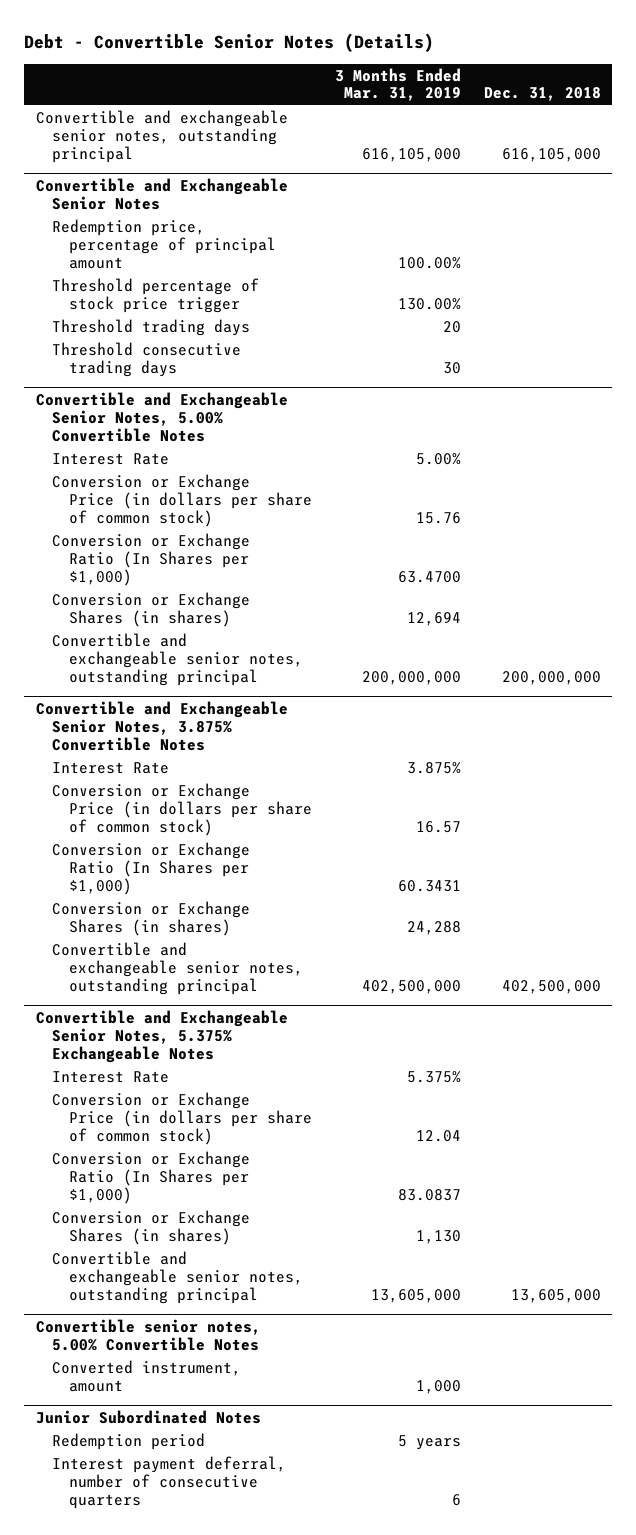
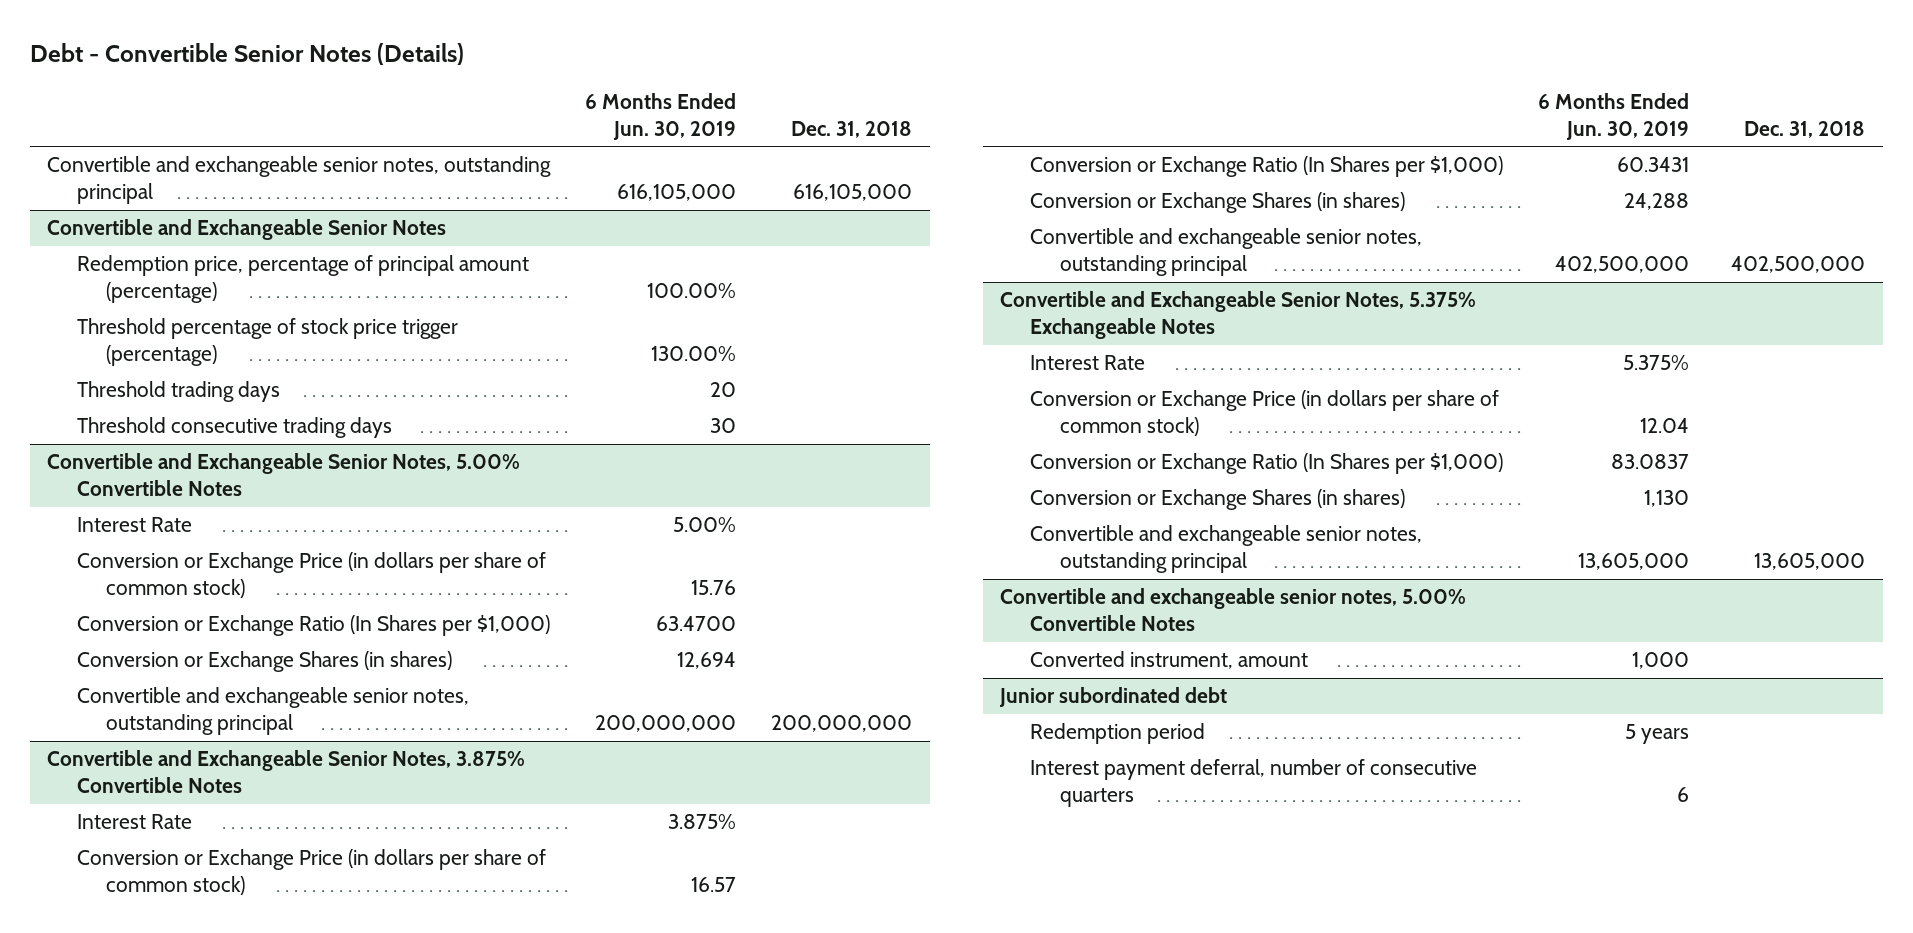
[334,67,461,102] 3 Months Ended Mar. 31, 2019 -> none
none -> [585,92,737,140] 6 Months Ended Jun. 30, 2019
[52,218,277,269] Redemption price, percentage of principal amount -> [76,255,529,304] Redemption price, percentage of principal amount (percentage)
[52,277,260,313] Threshold percentage of stock price trigger -> [76,318,458,367] Threshold percentage of stock price trigger (percentage)
[35,1318,261,1351] Convertible senior notes, 5.00% Convertible Notes -> [1000,588,1467,632] Convertible and exchangeable senior notes, 5.00% Convertible Notes
[35,1409,261,1424] Junior Subordinated Notes -> [999,687,1228,708] Junior subordinated debt

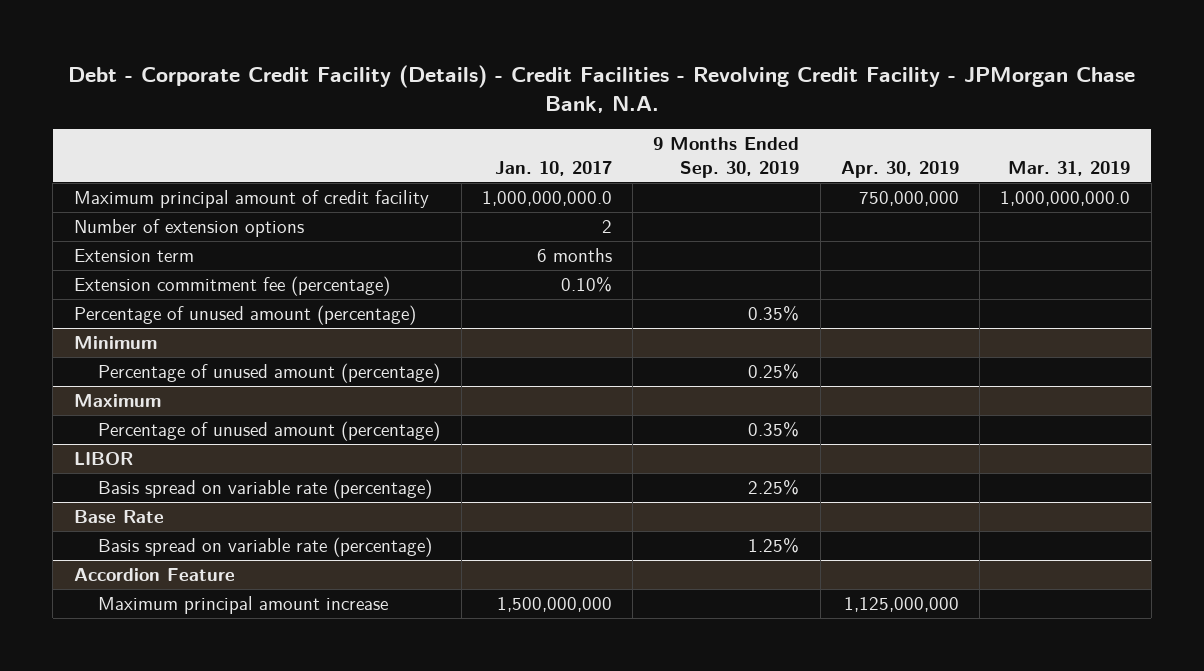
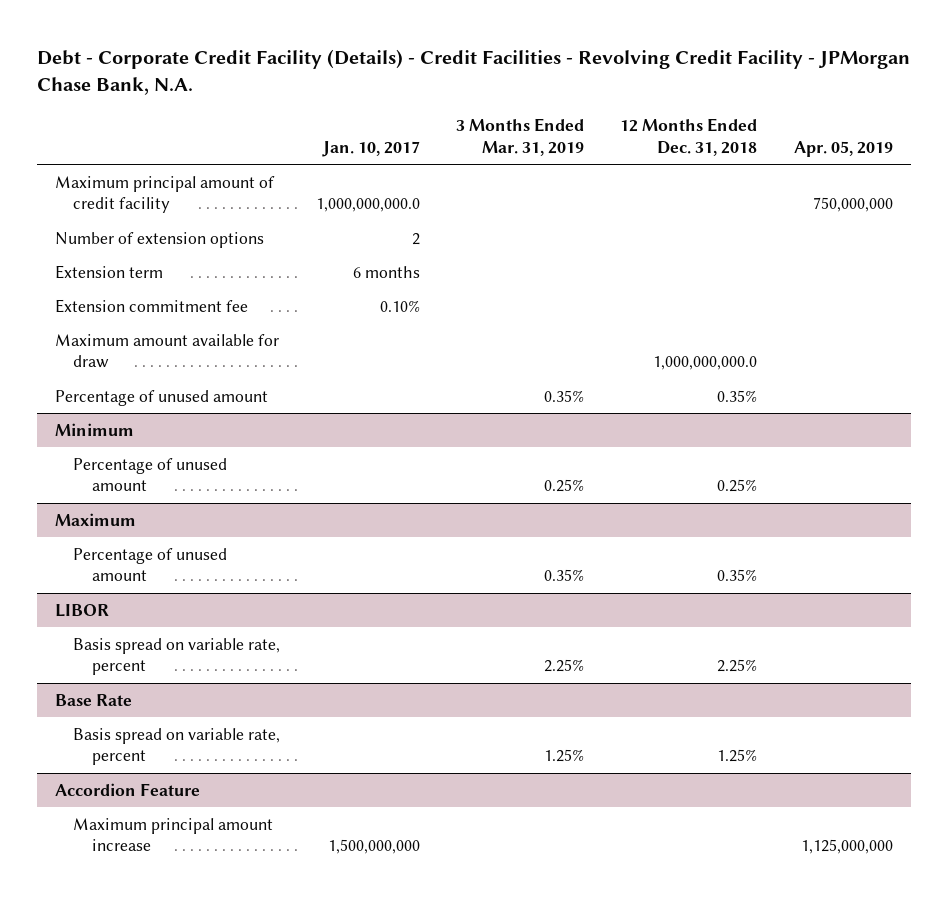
[653,137,800,178] 9 Months Ended Sep. 30, 2019 -> none
[840,160,959,178] Apr. 30, 2019 -> none
[1008,160,1131,176] Mar. 31, 2019 -> none
none -> [456,118,585,156] 3 Months Ended Mar. 31, 2019
none -> [620,118,758,156] 12 Months Ended Dec. 31, 2018
none -> [793,140,893,157] Apr. 05, 2019
[73,275,390,296] Extension commitment fee (percentage) -> [55,298,249,313] Extension commitment fee
none -> [55,333,280,369] Maximum amount available for draw
[73,304,416,325] Percentage of unused amount (percentage) -> [55,389,269,406] Percentage of unused amount
[98,362,441,383] Percentage of unused amount (percentage) -> [73,457,228,492] Percentage of unused amount
[98,420,441,441] Percentage of unused amount (percentage) -> [73,547,228,582] Percentage of unused amount
[98,478,433,499] Basis spread on variable rate (percentage) -> [73,637,281,676] Basis spread on variable rate, percent
[98,536,433,557] Basis spread on variable rate (percentage) -> [73,727,281,766] Basis spread on variable rate, percent

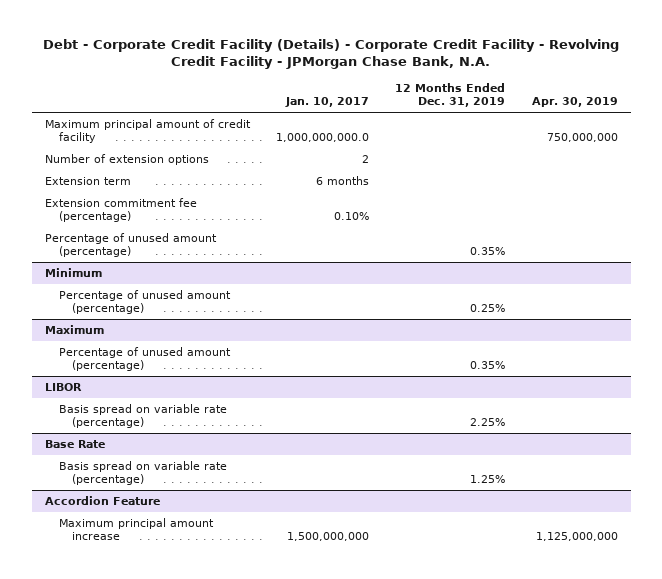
[37,49,911,96] Debt - Corporate Credit Facility (Details) - Credit Facilities - Revolving Credit Facility - JPMorgan Chase Bank, N.A. -> [43,38,620,70] Debt - Corporate Credit Facility (Details) - Corporate Credit Facility - Revolving Credit Facility - JPMorgan Chase Bank, N.A.
[456,118,585,156] 3 Months Ended Mar. 31, 2019 -> none
[620,118,758,156] 12 Months Ended Dec. 31, 2018 -> none
[793,140,893,157] Apr. 05, 2019 -> none
none -> [395,83,506,108] 12 Months Ended Dec. 31, 2019
none -> [531,97,618,108] Apr. 30, 2019
[55,333,280,369] Maximum amount available for draw -> none
[55,298,249,313] Extension commitment fee -> [44,198,197,223] Extension commitment fee (percentage)
[55,389,269,406] Percentage of unused amount -> [44,233,217,258] Percentage of unused amount (percentage)
[73,457,228,492] Percentage of unused amount -> [58,290,231,315] Percentage of unused amount (percentage)
[73,547,228,582] Percentage of unused amount -> [58,347,231,372] Percentage of unused amount (percentage)
[73,637,281,676] Basis spread on variable rate, percent -> [58,404,227,429] Basis spread on variable rate (percentage)
[73,727,281,766] Basis spread on variable rate, percent -> [58,461,227,486] Basis spread on variable rate (percentage)

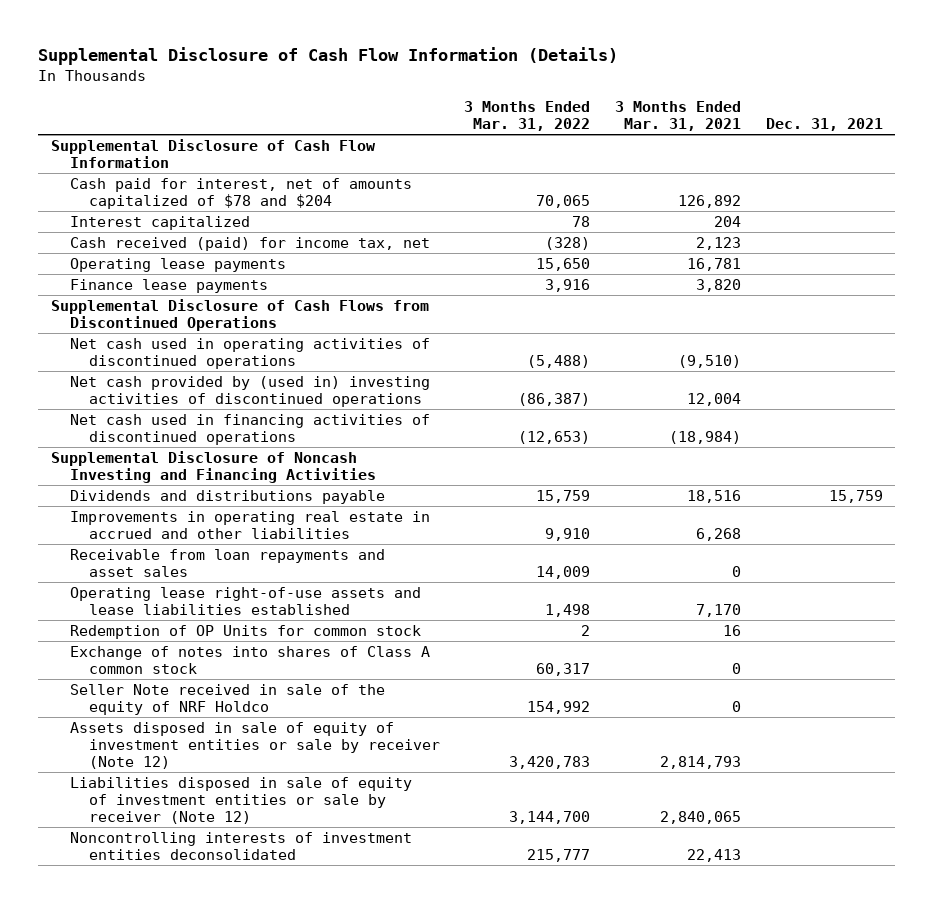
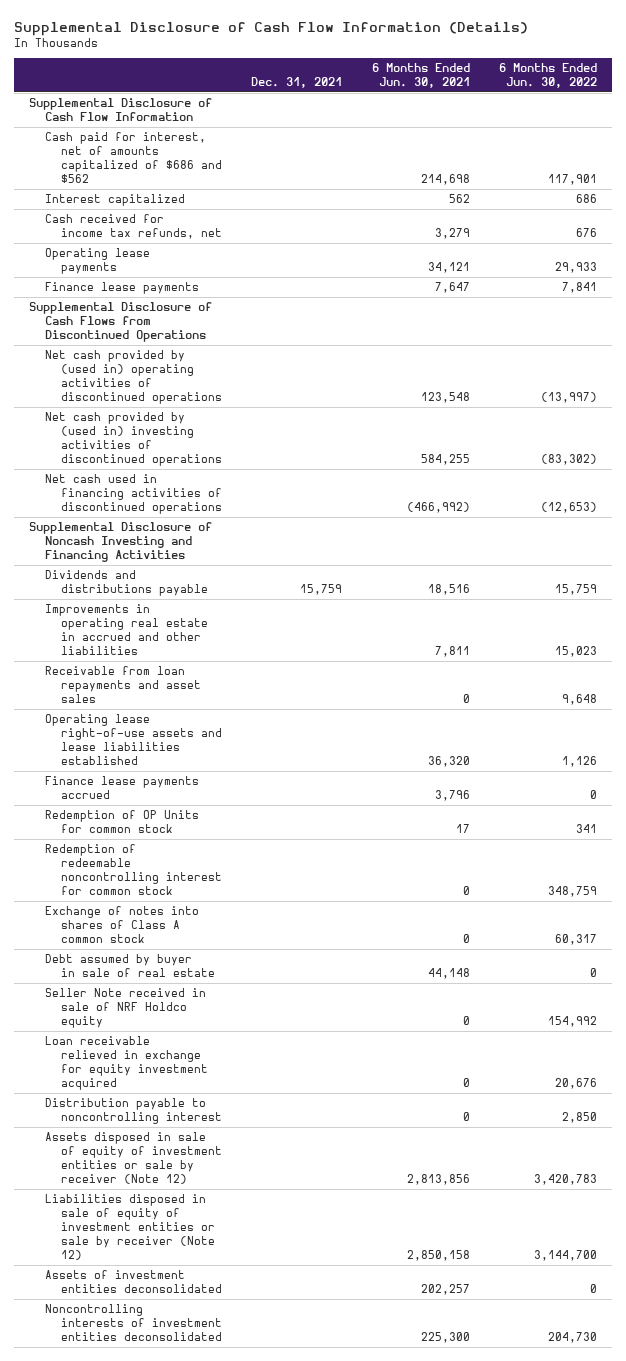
[464,101,591,132] 3 Months Ended Mar. 31, 2022 -> none
[615,101,742,132] 3 Months Ended Mar. 31, 2021 -> none
none -> [371,63,470,89] 6 Months Ended Jun. 30, 2021
none -> [498,63,597,89] 6 Months Ended Jun. 30, 2022
[69,177,412,209] Cash paid for interest, net of amounts capitalized of $78 and $204 -> [44,132,222,183] Cash paid for interest, net of amounts capitalized of $686 and $562
[69,236,430,251] Cash received (paid) for income tax, net -> [44,214,222,240] Cash received for income tax refunds, net
[69,337,430,369] Net cash used in operating activities of discontinued operations -> [44,350,222,404] Net cash provided by (used in) operating activities of discontinued operations
none -> [44,776,199,800] Finance lease payments accrued
none -> [44,844,222,895] Redemption of redeemable noncontrolling interest for common stock
none -> [44,954,215,978] Debt assumed by buyer in sale of real estate
[69,683,385,715] Seller Note received in sale of the equity of NRF Holdco -> [44,988,206,1029] Seller Note received in sale of NRF Holdco equity
none -> [44,1036,208,1090] Loan receivable relieved in exchange for equity investment acquired
none -> [44,1098,222,1125] Distribution payable to noncontrolling interest
none -> [44,1270,222,1294] Assets of investment entities deconsolidated

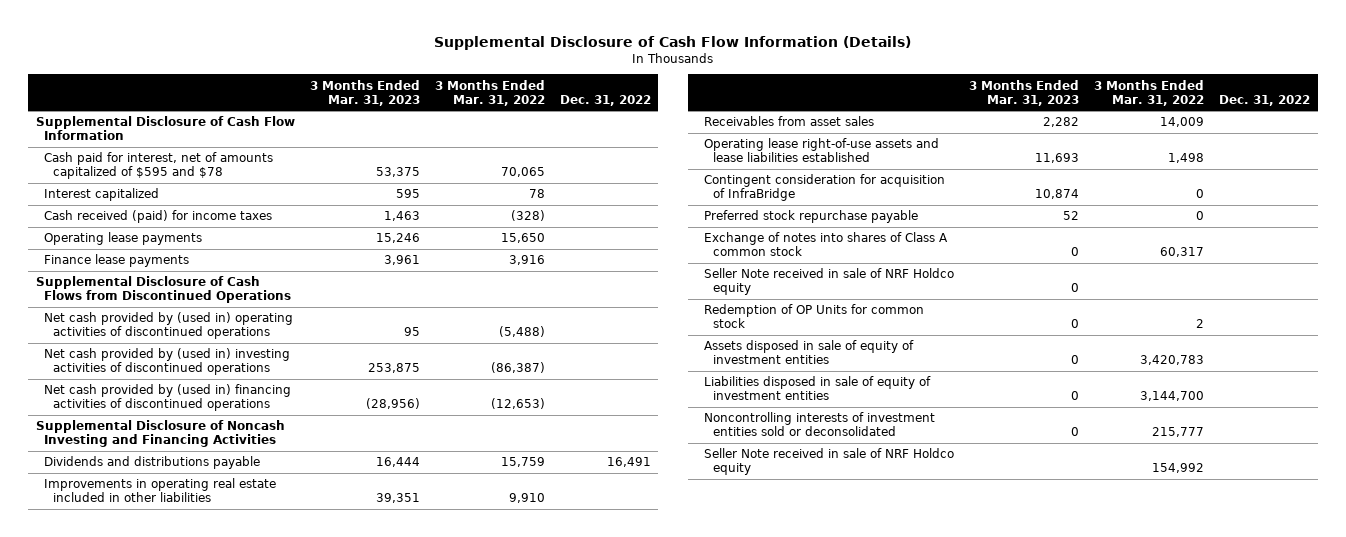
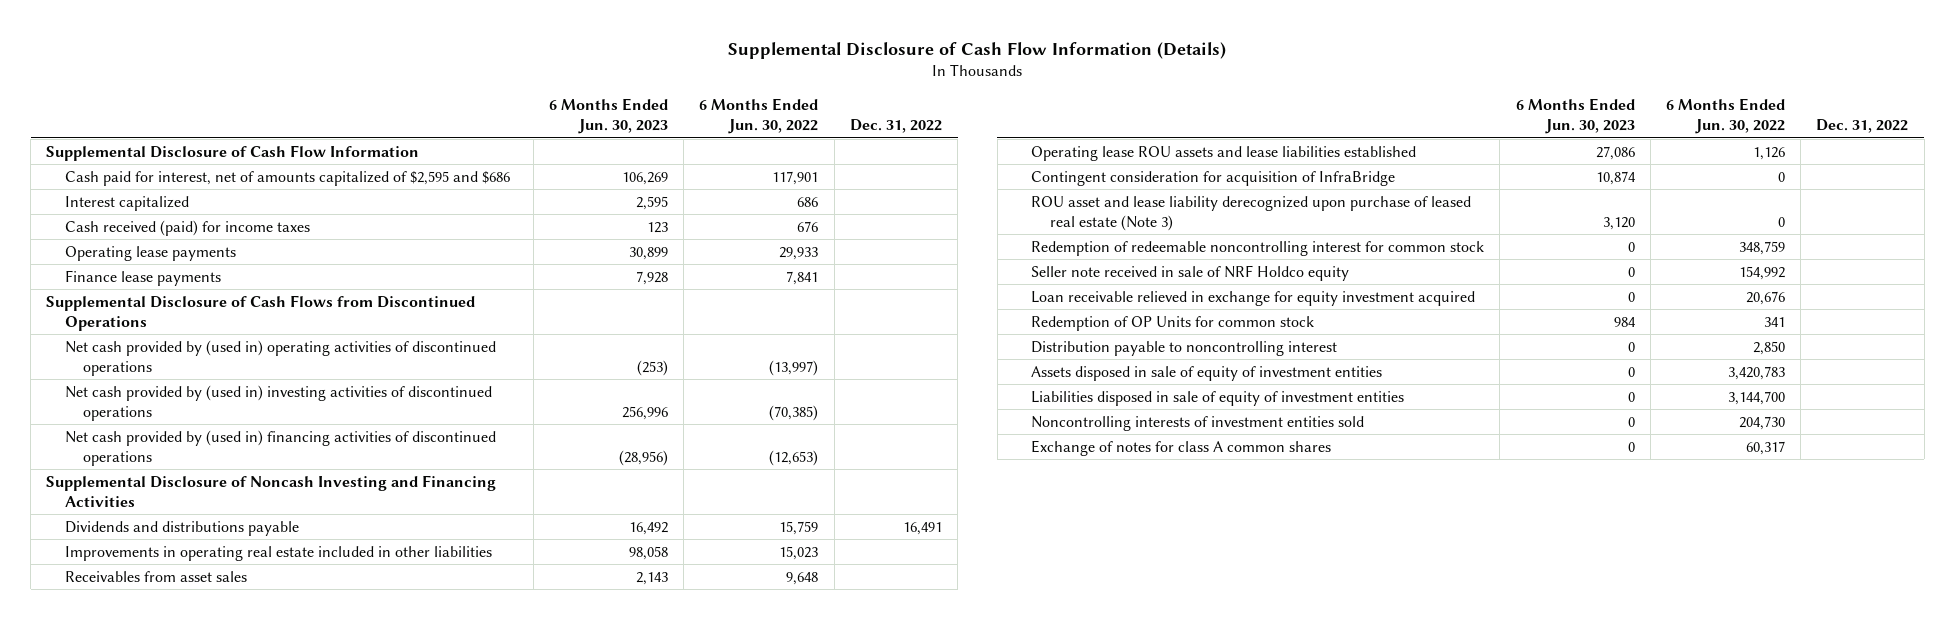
[309,79,420,106] 3 Months Ended Mar. 31, 2023 -> none
[434,79,545,106] 3 Months Ended Mar. 31, 2022 -> none
none -> [549,98,669,135] 6 Months Ended Jun. 30, 2023
none -> [699,98,819,135] 6 Months Ended Jun. 30, 2022
[44,152,274,180] Cash paid for interest, net of amounts capitalized of $595 and $78 -> [64,170,510,186] Cash paid for interest, net of amounts capitalized of $2,595 and $686
[704,138,940,163] Operating lease right-of-use assets and lease liabilities established -> [1031,145,1417,161] Operating lease ROU assets and lease liabilities established
[704,210,919,224] Preferred stock repurchase payable -> none
[704,232,949,257] Exchange of notes into shares of Class A common stock -> none
none -> [1031,195,1472,231] ROU asset and lease liability derecognized upon purchase of leased real estate (Note 3)
none -> [1031,240,1485,256] Redemption of redeemable noncontrolling interest for common stock
[704,268,955,296] Seller Note received in sale of NRF Holdco equity -> [1031,264,1350,281] Seller note received in sale of NRF Holdco equity
none -> [1031,290,1476,306] Loan receivable relieved in exchange for equity investment acquired
none -> [1031,340,1338,356] Distribution payable to noncontrolling interest
[704,448,955,476] Seller Note received in sale of NRF Holdco equity -> none
[704,412,936,437] Noncontrolling interests of investment entities sold or deconsolidated -> [1031,415,1365,431] Noncontrolling interests of investment entities sold
none -> [1031,439,1332,456] Exchange of notes for class A common shares

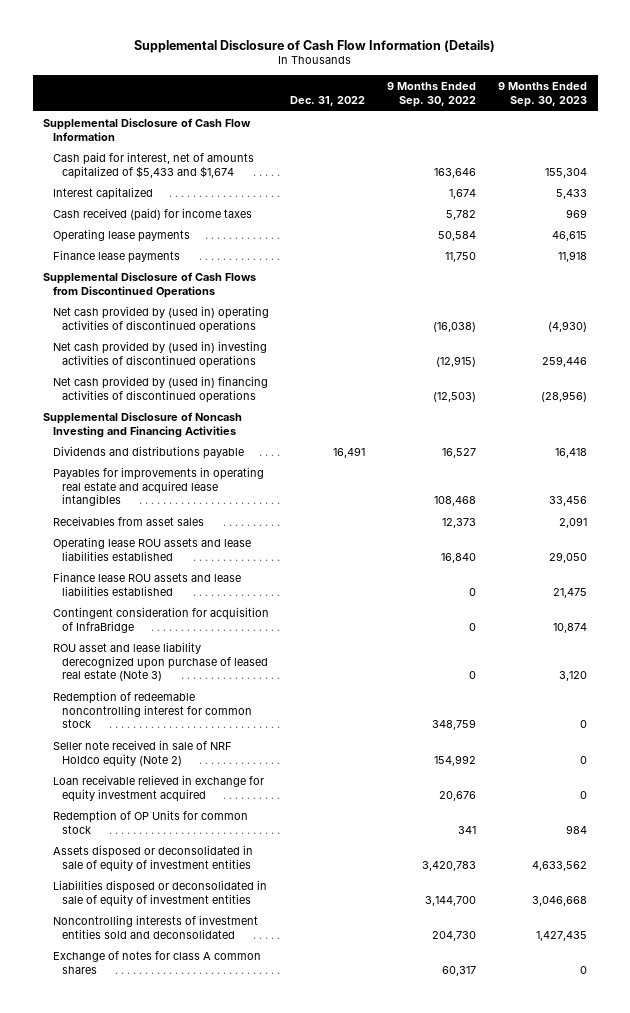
[549,98,669,135] 6 Months Ended Jun. 30, 2023 -> none
[699,98,819,135] 6 Months Ended Jun. 30, 2022 -> none
none -> [387,82,477,108] 9 Months Ended Sep. 30, 2022
none -> [497,82,587,108] 9 Months Ended Sep. 30, 2023
[64,170,510,186] Cash paid for interest, net of amounts capitalized of $2,595 and $686 -> [52,151,254,179] Cash paid for interest, net of amounts capitalized of $5,433 and $1,674
[64,545,492,561] Improvements in operating real estate included in other liabilities -> none
none -> [52,466,264,507] Payables for improvements in operating real estate and acquired lease intangibles
none -> [52,571,241,596] Finance lease ROU assets and lease liabilities established
[1031,264,1350,281] Seller note received in sale of NRF Holdco equity -> [52,739,232,767] Seller note received in sale of NRF Holdco equity (Note 2)
[1031,340,1338,356] Distribution payable to noncontrolling interest -> none
[1031,365,1383,381] Assets disposed in sale of equity of investment entities -> [52,844,253,872] Assets disposed or deconsolidated in sale of equity of investment entities
[1031,390,1405,406] Liabilities disposed in sale of equity of investment entities -> [52,879,267,907] Liabilities disposed or deconsolidated in sale of equity of investment entities
[1031,415,1365,431] Noncontrolling interests of investment entities sold -> [52,914,258,939] Noncontrolling interests of investment entities sold and deconsolidated

